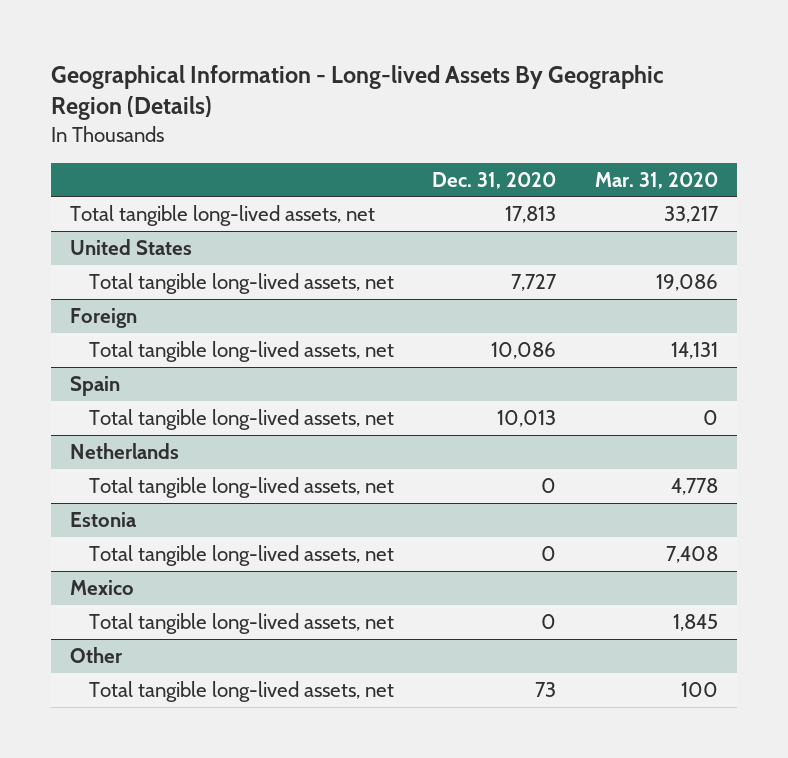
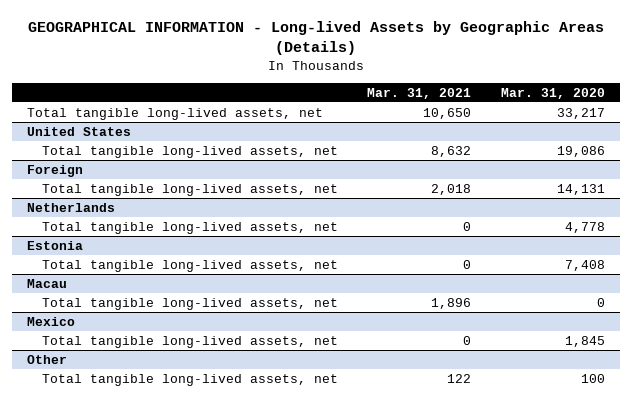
[50,64,664,121] Geographical Information - Long-lived Assets By Geographic Region (Details) -> [27,21,604,56] GEOGRAPHICAL INFORMATION - Long-lived Assets by Geographic Areas (Details)
[432,171,557,189] Dec. 31, 2020 -> none
none -> [367,87,472,99] Mar. 31, 2021
[70,376,121,397] Spain -> none
[88,409,394,431] Total tangible long-lived assets, net -> none
none -> [27,278,68,288] Macau
none -> [41,297,338,310] Total tangible long-lived assets, net

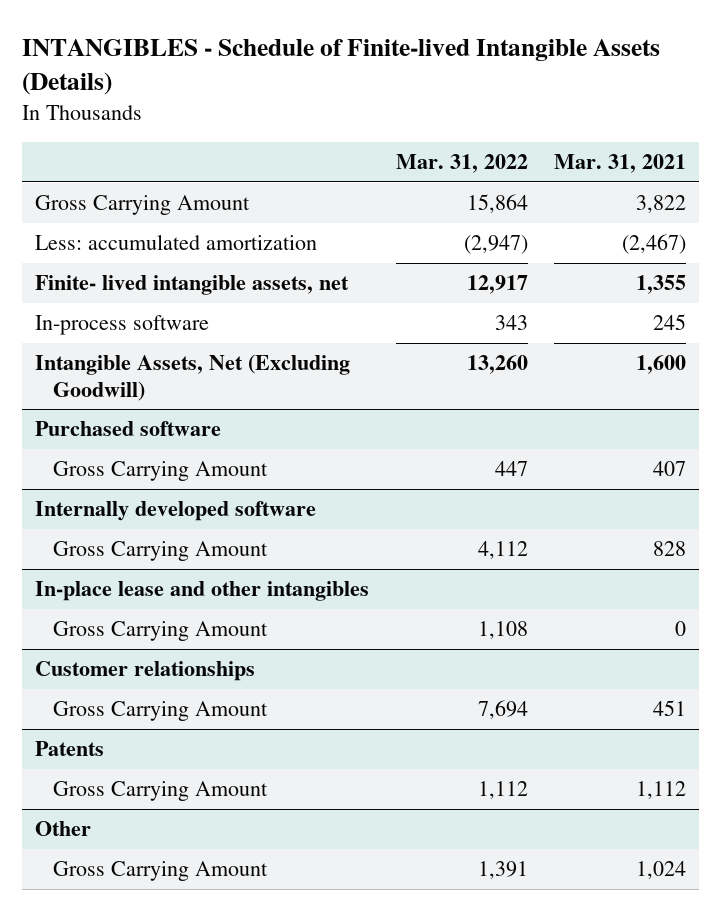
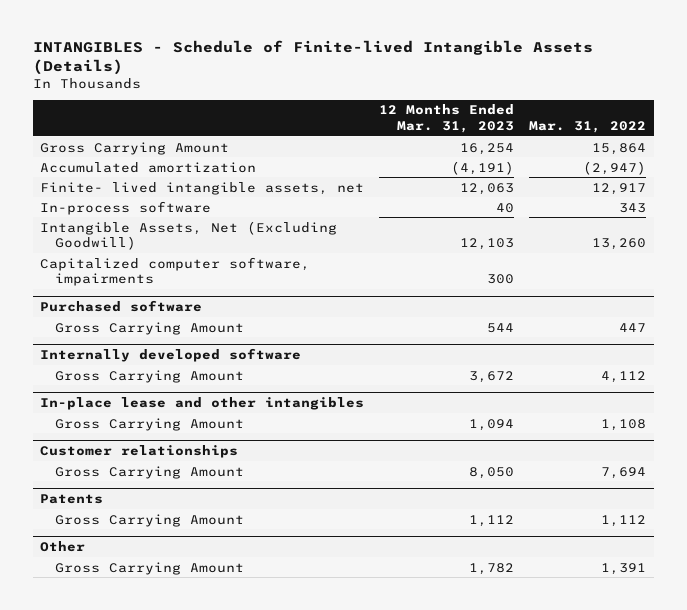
[553,154,686,174] Mar. 31, 2021 -> none
none -> [379,104,515,133] 12 Months Ended Mar. 31, 2023
[35,234,318,251] Less: accumulated amortization -> [40,161,257,173] Accumulated amortization
none -> [40,256,311,286] Capitalized computer software, impairments

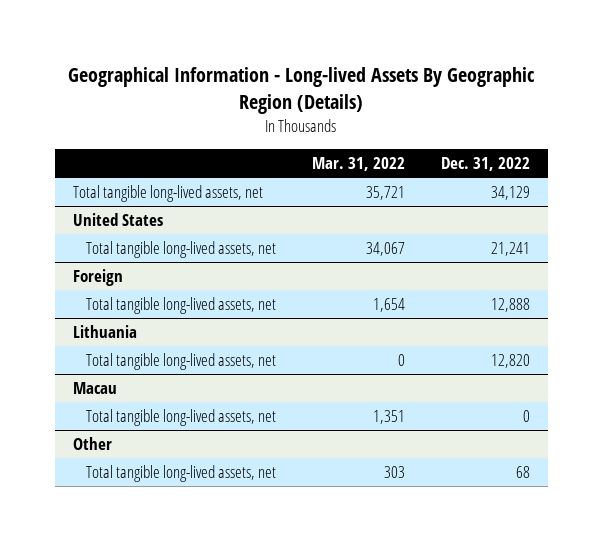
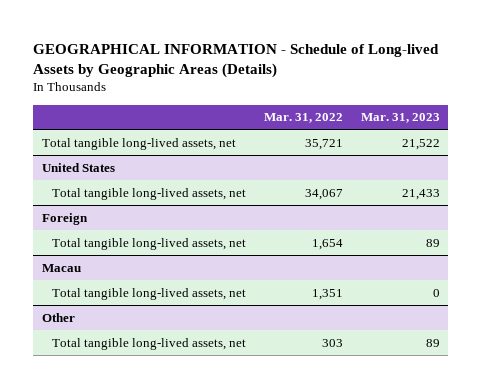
[68,66,536,114] Geographical Information - Long-lived Assets By Geographic Region (Details) -> [33,43,440,78] GEOGRAPHICAL INFORMATION - Schedule of Long-lived Assets by Geographic Areas (Details)
[440,157,530,172] Dec. 31, 2022 -> none
none -> [360,113,440,124] Mar. 31, 2023
[73,325,138,339] Lithuania -> none
[86,353,277,371] Total tangible long-lived assets, net -> none

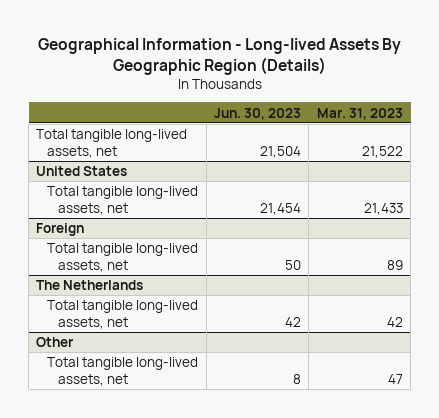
[33,43,440,78] GEOGRAPHICAL INFORMATION - Schedule of Long-lived Assets by Geographic Areas (Details) -> [37,37,401,75] Geographical Information - Long-lived Assets By Geographic Region (Details)
[264,113,344,124] Mar. 31, 2022 -> none
none -> [214,107,302,120] Jun. 30, 2023
[41,263,81,272] Macau -> none
none -> [36,280,144,291] The Netherlands
[432,288,440,297] 0 -> [386,316,403,327] 42
[425,338,440,347] 89 -> [387,373,403,384] 47

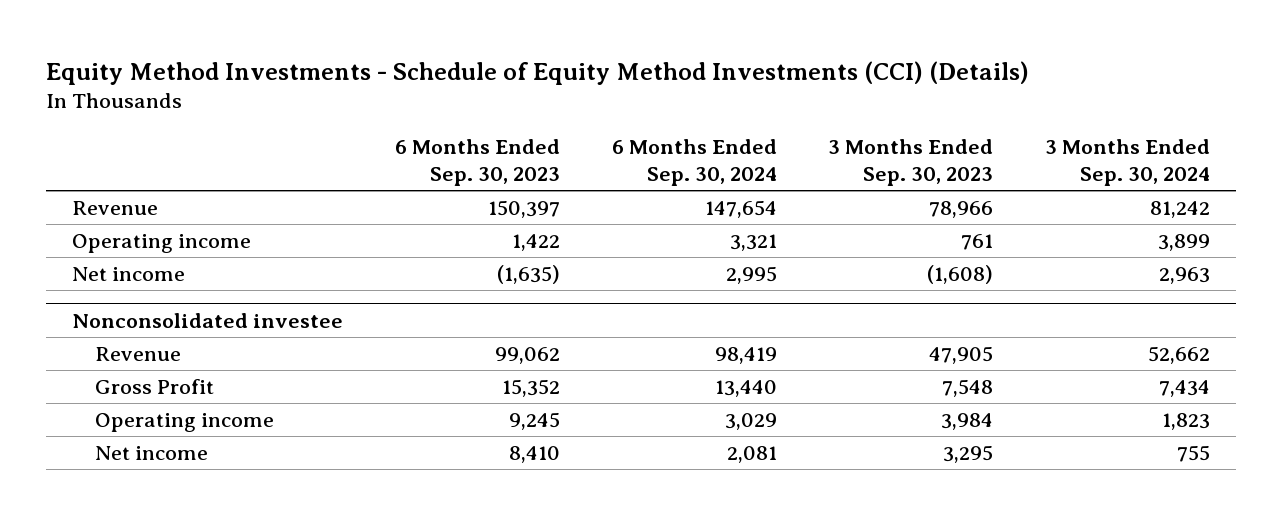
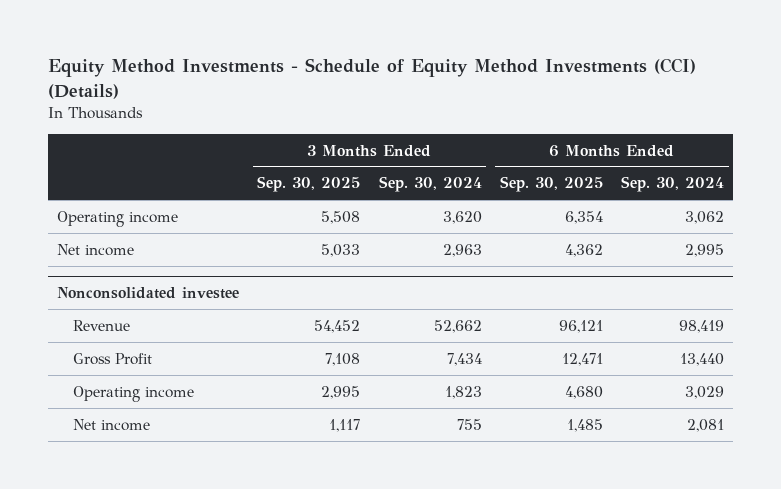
[394,138,560,187] 6 Months Ended Sep. 30, 2023 -> none
[828,138,994,187] 3 Months Ended Sep. 30, 2023 -> none
none -> [257,176,361,193] Sep. 30, 2025
none -> [499,176,603,193] Sep. 30, 2025
[72,200,159,215] Revenue -> none
[729,233,777,251] 3,321 -> [685,210,725,224] 3,062
[1157,233,1210,251] 3,899 -> [442,210,482,224] 3,620

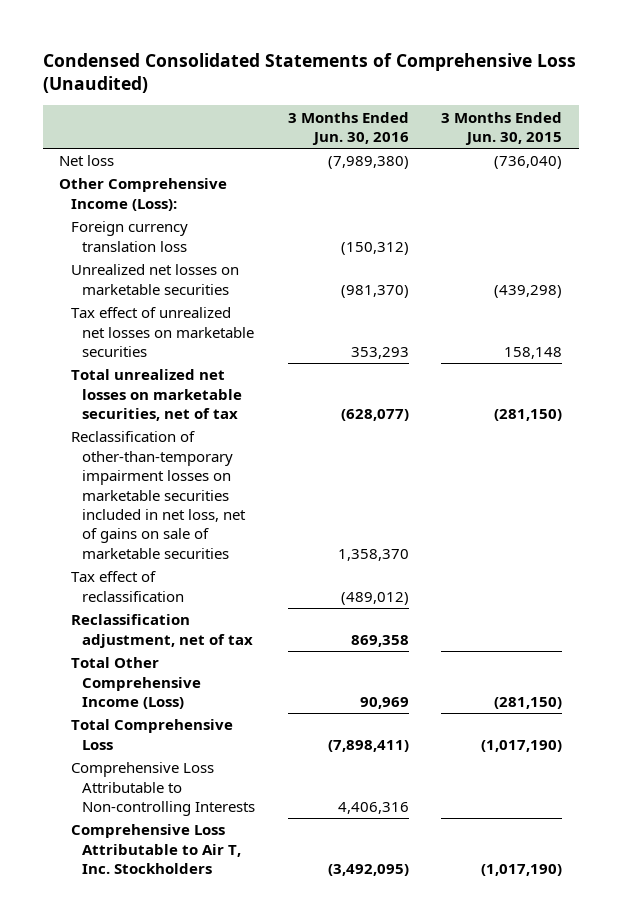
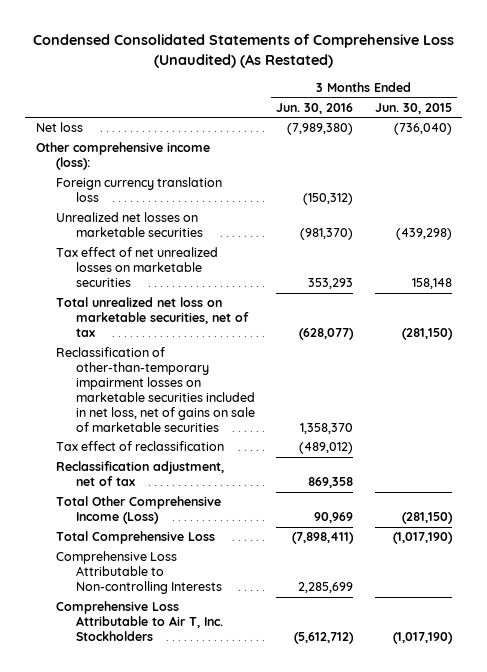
[43,52,577,94] Condensed Consolidated Statements of Comprehensive Loss (Unaudited) -> [32,33,454,68] Condensed Consolidated Statements of Comprehensive Loss (Unaudited) (As Restated)
[59,178,228,211] Other Comprehensive Income (Loss): -> [35,142,210,171] Other comprehensive income (loss):
[70,307,255,358] Tax effect of unrealized net losses on marketable securities -> [55,247,218,288] Tax effect of net unrealized losses on marketable securities
[70,369,243,422] Total unrealized net losses on marketable securities, net of tax -> [55,297,249,338] Total unrealized net loss on marketable securities, net of tax
[337,802,409,815] 4,406,316 -> [298,582,354,594] 2,285,699
[327,864,409,877] (3,492,095) -> [294,632,355,645] (5,612,712)

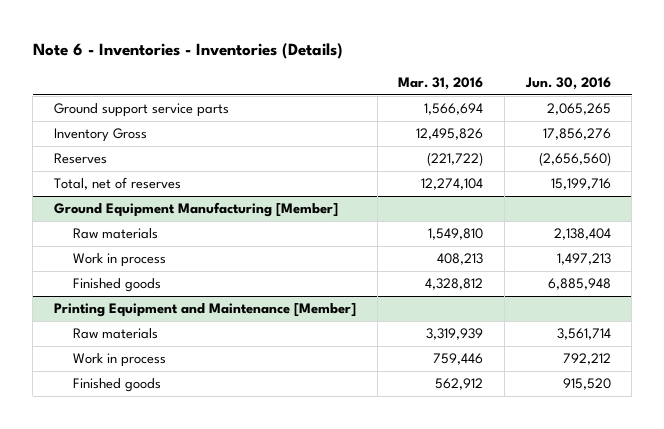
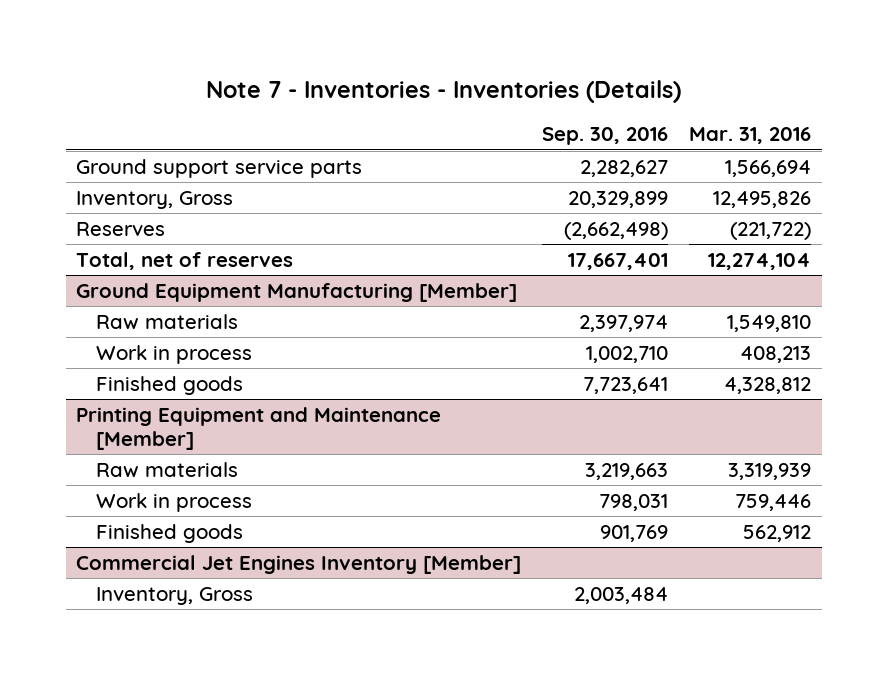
[32,43,343,60] Note 6 - Inventories - Inventories (Details) -> [205,79,681,103] Note 7 - Inventories - Inventories (Details)
[524,77,611,91] Jun. 30, 2016 -> none
none -> [542,127,669,146] Sep. 30, 2016
[53,128,147,143] Inventory Gross -> [76,190,234,209] Inventory, Gross
none -> [76,554,522,574] Commercial Jet Engines Inventory [Member]
none -> [95,586,253,605] Inventory, Gross

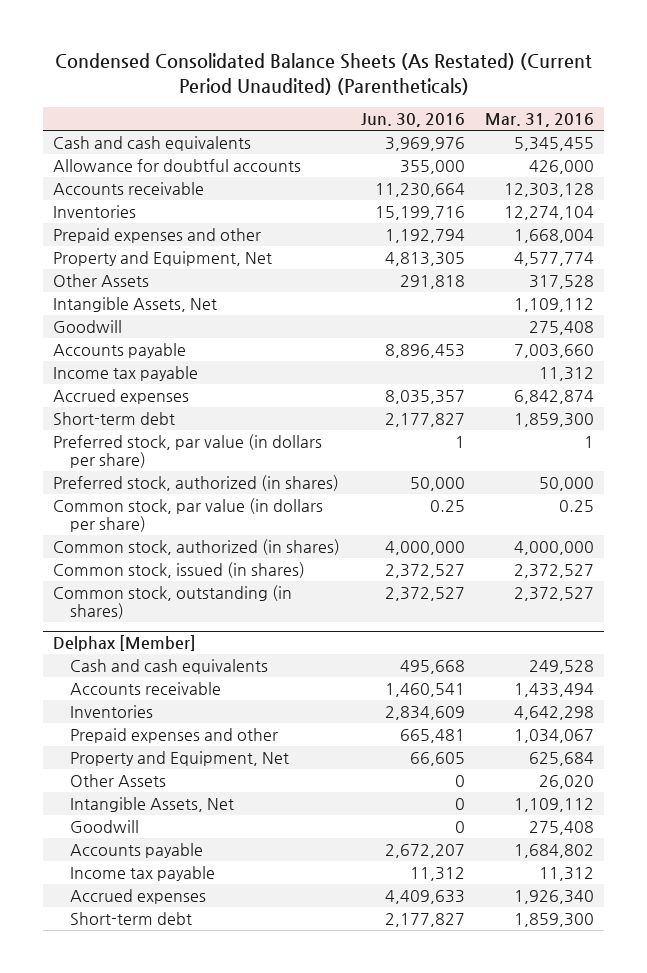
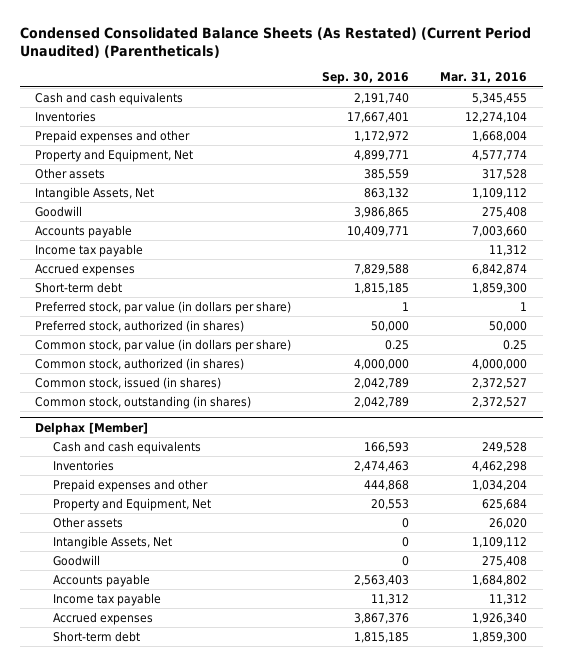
[360,113,465,128] Jun. 30, 2016 -> none
none -> [322,72,410,85] Sep. 30, 2016
[53,158,302,172] Allowance for doubtful accounts -> none
[53,181,205,195] Accounts receivable -> none
[53,273,150,287] Other Assets -> [35,167,106,179] Other assets
[69,681,221,695] Accounts receivable -> none
[514,705,595,720] 4,642,298 -> [472,460,528,472] 4,462,298
[514,728,595,743] 1,034,067 -> [472,479,528,491] 1,034,204
[69,773,166,787] Other Assets -> [53,516,124,528] Other assets

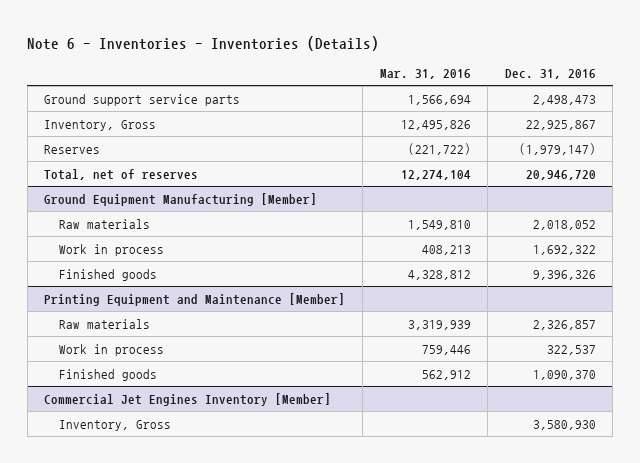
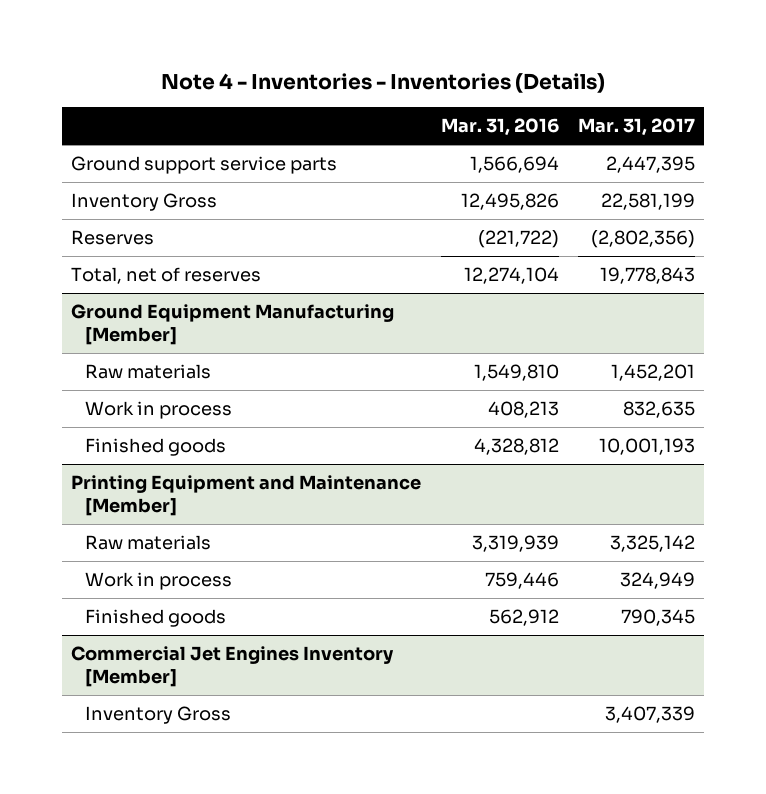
[27,35,380,51] Note 6 - Inventories - Inventories (Details) -> [161,73,606,94] Note 4 - Inventories - Inventories (Details)
[504,69,596,80] Dec. 31, 2016 -> none
none -> [577,118,695,137] Mar. 31, 2017
[44,119,157,131] Inventory, Gross -> [71,192,218,211] Inventory Gross
[59,419,172,431] Inventory, Gross -> [85,705,232,724] Inventory Gross

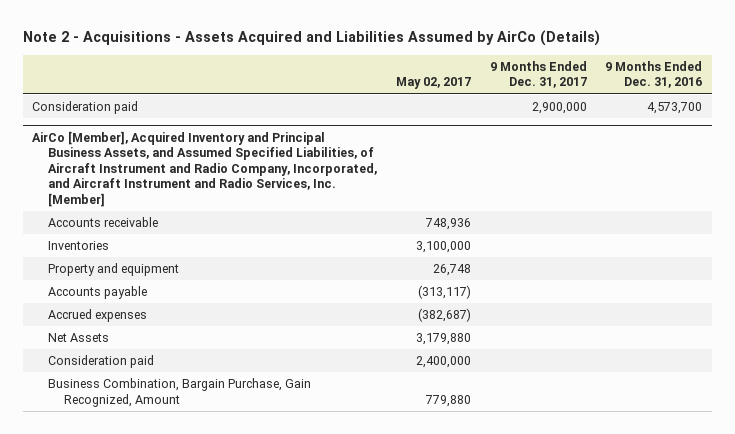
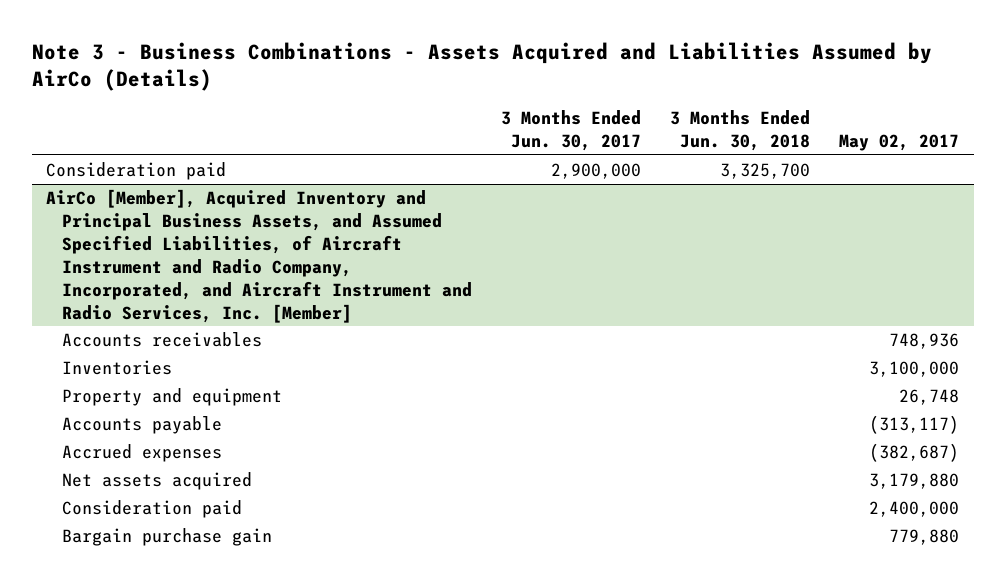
[22,30,600,47] Note 2 - Acquisitions - Assets Acquired and Liabilities Assumed by AirCo (Details) -> [31,42,932,92] Note 3 - Business Combinations - Assets Acquired and Liabilities Assumed by AirCo (Details)
[489,60,587,89] 9 Months Ended Dec. 31, 2017 -> none
[605,60,703,89] 9 Months Ended Dec. 31, 2016 -> none
none -> [501,110,642,152] 3 Months Ended Jun. 30, 2017
none -> [670,110,811,152] 3 Months Ended Jun. 30, 2018
[48,217,159,228] Accounts receivable -> [62,332,263,348] Accounts receivables
[48,333,110,343] Net Assets -> [62,472,253,491] Net assets acquired
[48,378,312,407] Business Combination, Bargain Purchase, Gain Recognized, Amount -> [62,528,273,547] Bargain purchase gain

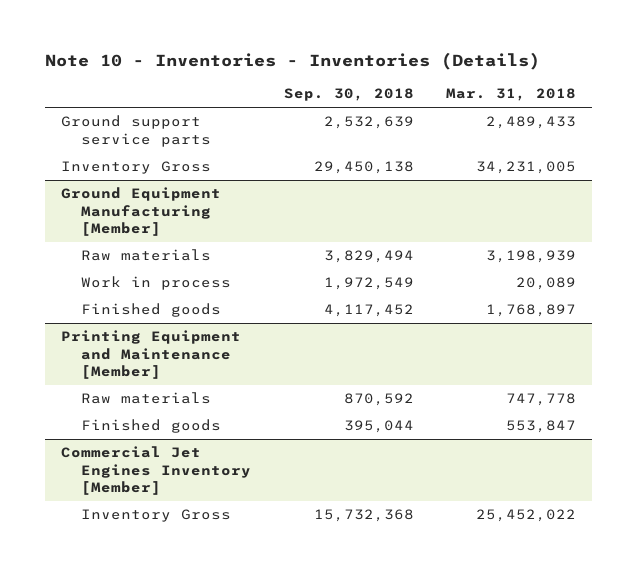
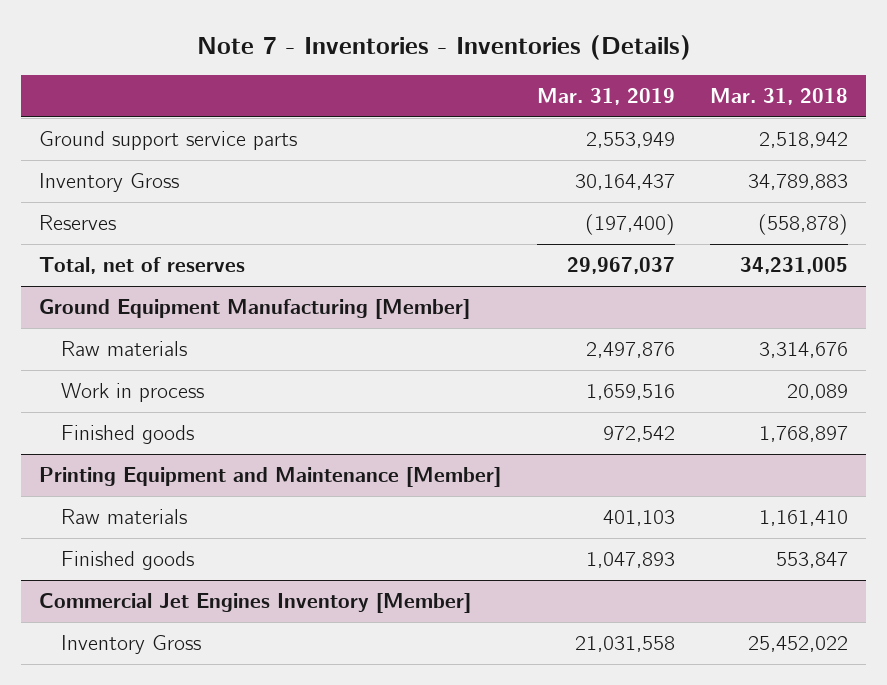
[44,52,540,71] Note 10 - Inventories - Inventories (Details) -> [196,35,691,61] Note 7 - Inventories - Inventories (Details)
[283,88,414,102] Sep. 30, 2018 -> none
none -> [536,88,675,106] Mar. 31, 2019
[486,116,577,130] 2,489,433 -> [759,132,849,149] 2,518,942
[476,161,577,175] 34,231,005 -> [748,174,849,191] 34,789,883
none -> [38,215,116,231] Reserves
none -> [38,257,245,275] Total, net of reserves
[486,250,577,264] 3,198,939 -> [759,342,849,359] 3,314,676
[506,393,577,407] 747,778 -> [759,510,849,527] 1,161,410

